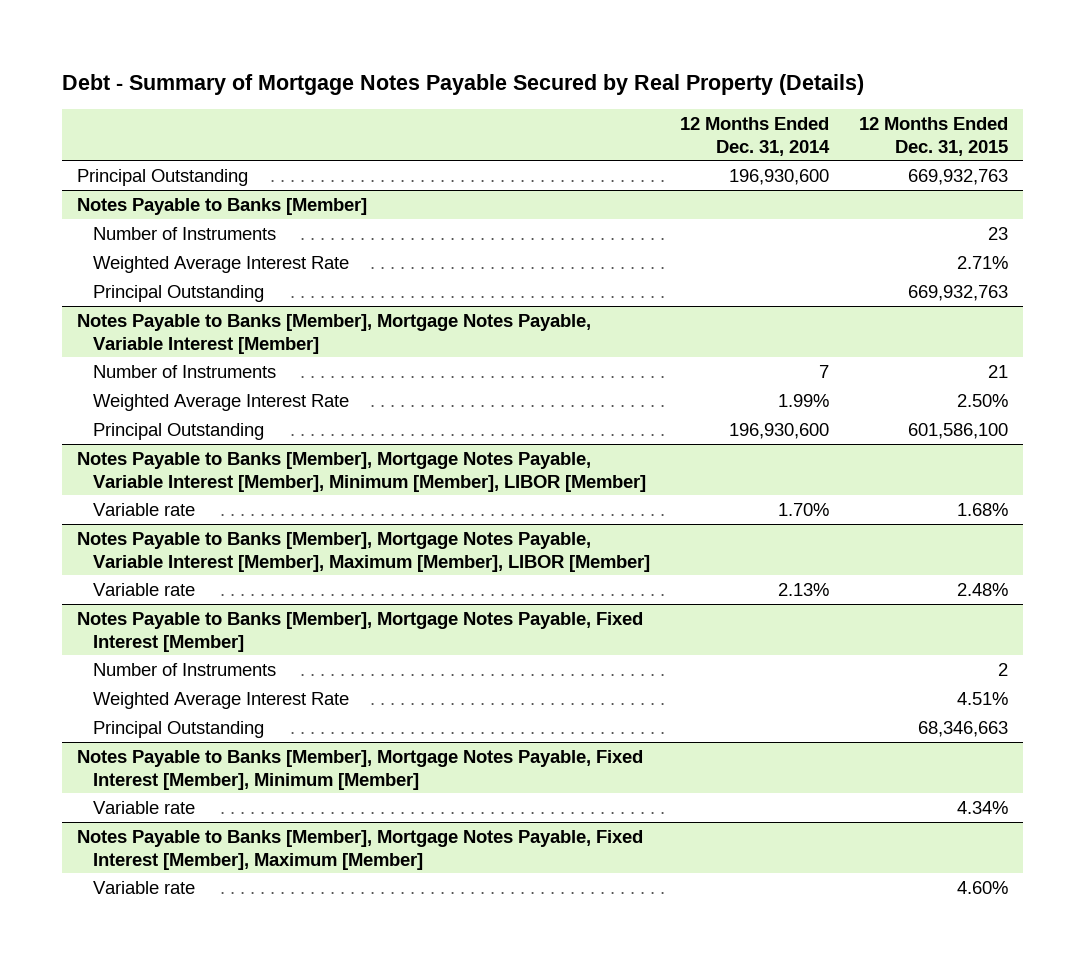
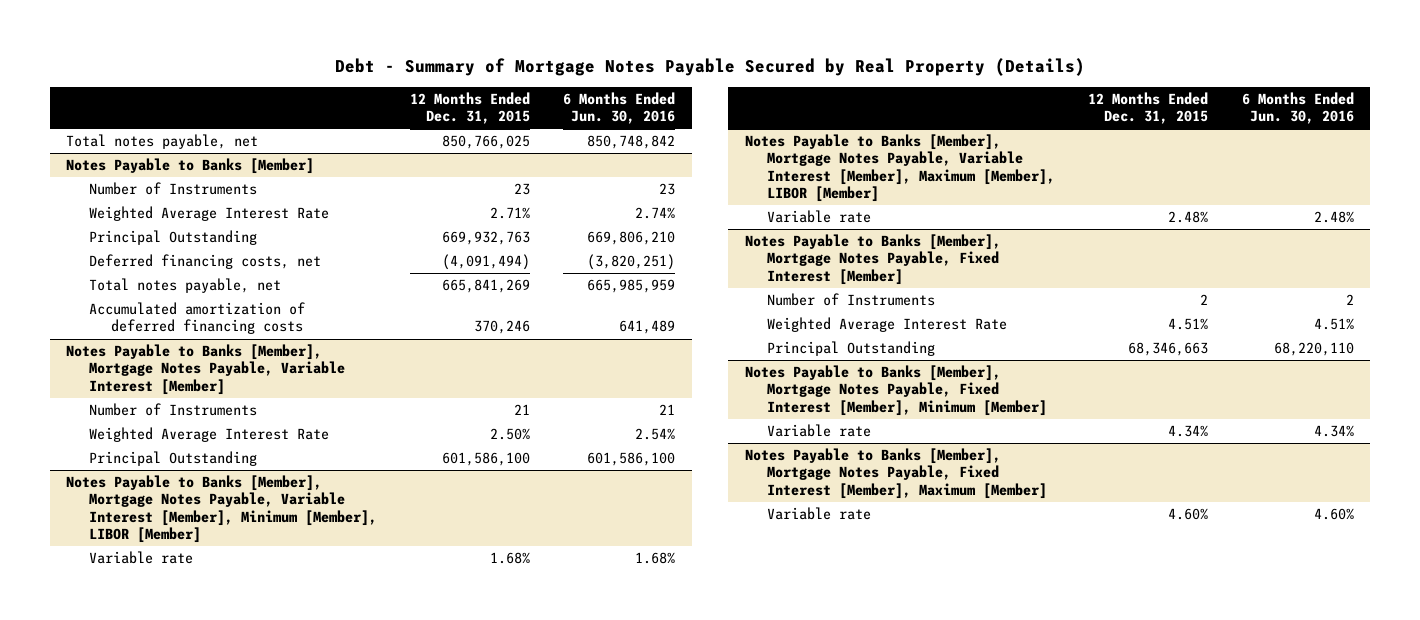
[680,116,831,156] 12 Months Ended Dec. 31, 2014 -> none
none -> [563,92,676,125] 6 Months Ended Jun. 30, 2016
[76,168,248,186] Principal Outstanding -> none
none -> [66,134,259,150] Total notes payable, net
none -> [88,254,321,270] Deferred financing costs, net
none -> [88,278,281,294] Total notes payable, net
none -> [88,302,305,335] Accumulated amortization of deferred financing costs

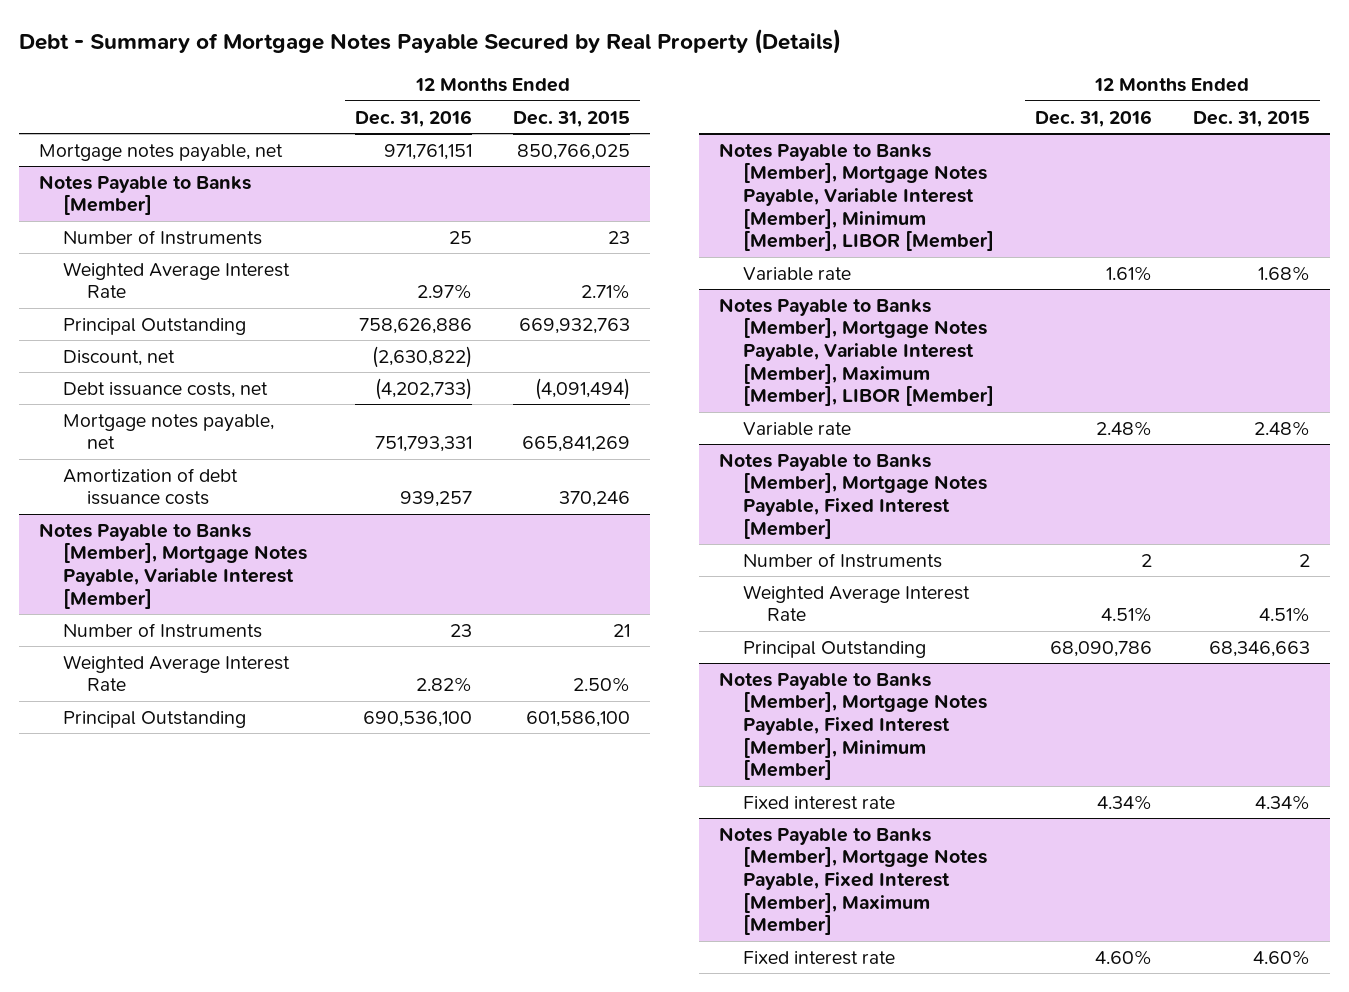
[563,92,676,125] 6 Months Ended Jun. 30, 2016 -> none
none -> [355,109,473,127] Dec. 31, 2016
[66,134,259,150] Total notes payable, net -> [39,143,284,162] Mortgage notes payable, net
none -> [63,349,176,366] Discount, net
[88,254,321,270] Deferred financing costs, net -> [63,381,269,398] Debt issuance costs, net
[88,278,281,294] Total notes payable, net -> [63,413,275,450] Mortgage notes payable, net
[88,302,305,335] Accumulated amortization of deferred financing costs -> [63,467,239,506] Amortization of debt issuance costs
[767,424,872,438] Variable rate -> [743,795,896,810] Fixed interest rate
[767,507,872,521] Variable rate -> none
none -> [743,950,896,965] Fixed interest rate

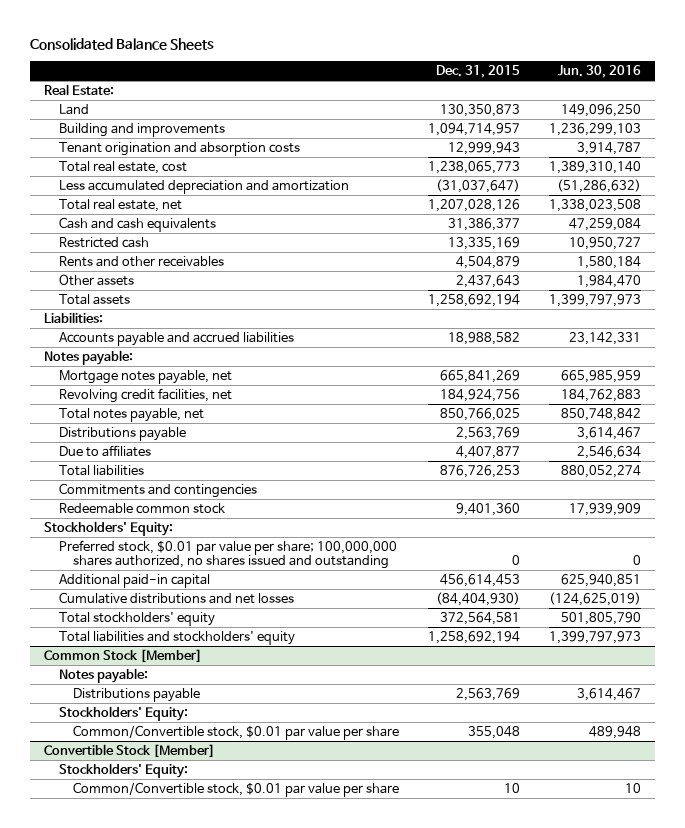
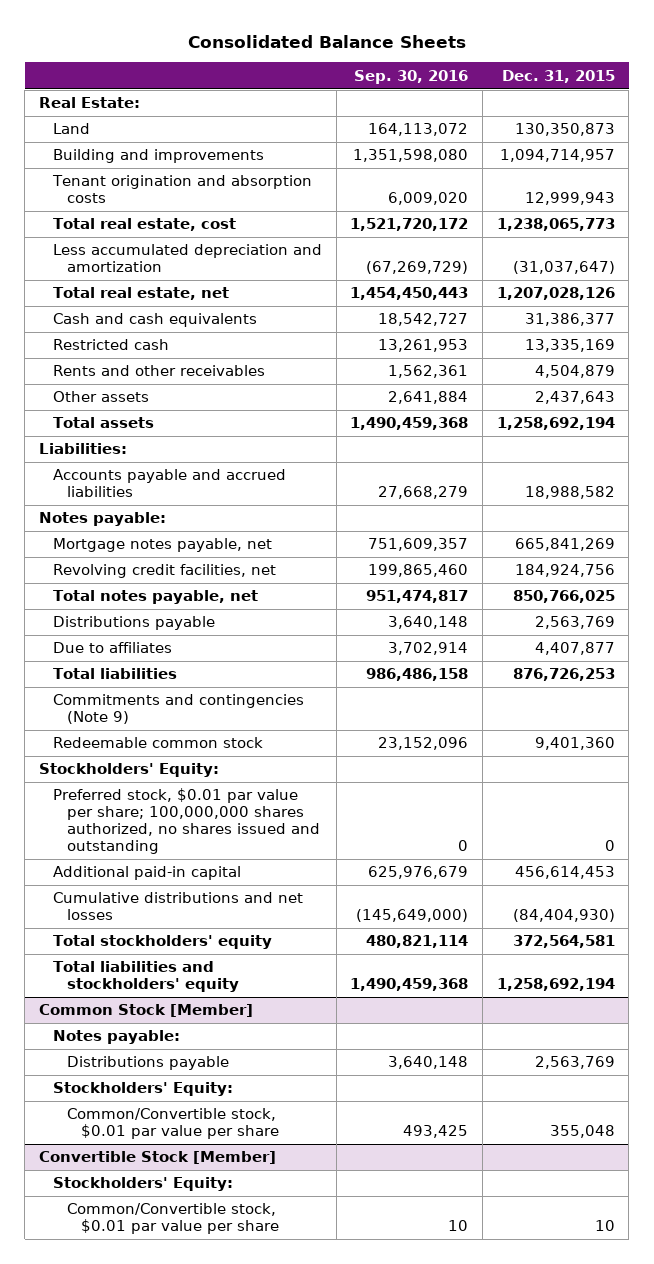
[557,65,641,79] Jun. 30, 2016 -> none
none -> [354,69,469,84] Sep. 30, 2016
[58,483,257,499] Commitments and contingencies -> [53,694,305,725] Commitments and contingencies (Note 9)

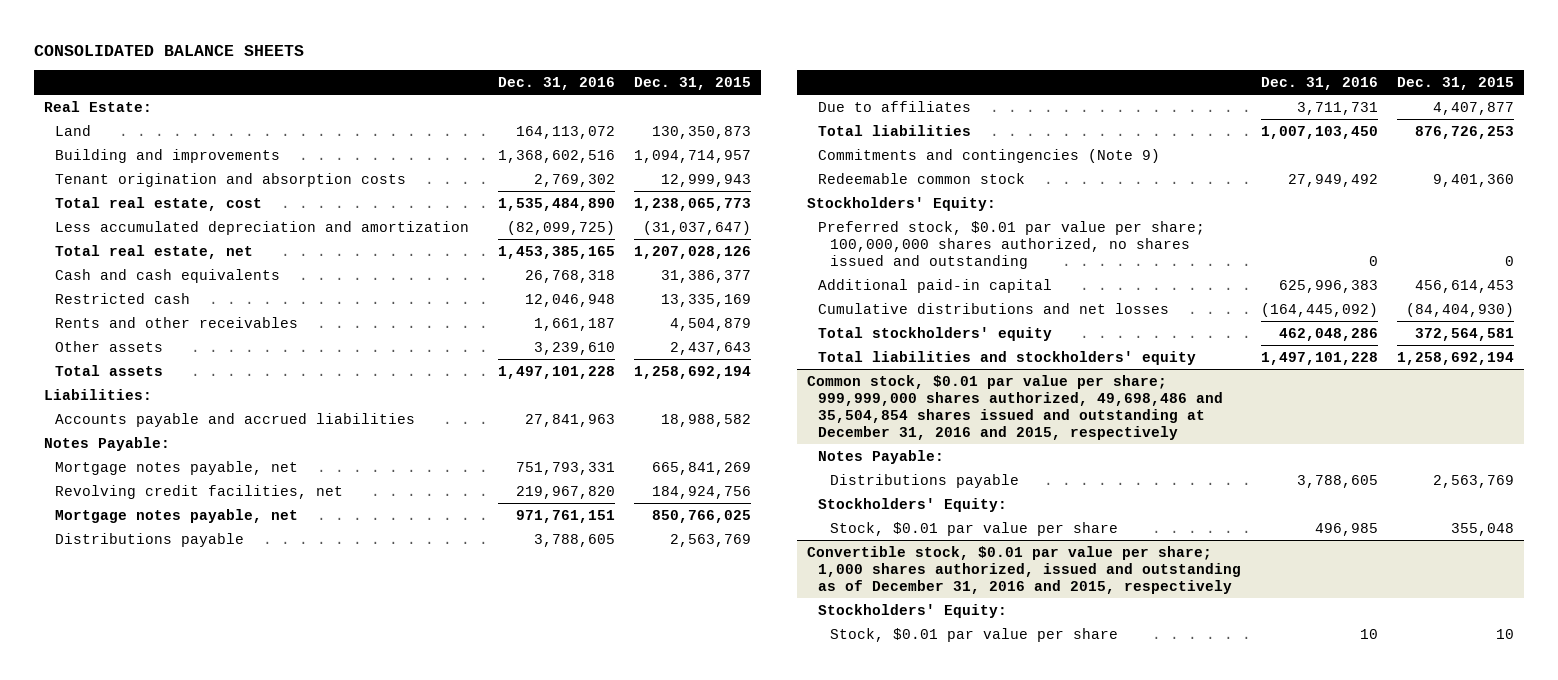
[187,34,466,48] Consolidated Balance Sheets -> [33,45,304,57] CONSOLIDATED BALANCE SHEETS
[354,69,469,84] Sep. 30, 2016 -> none
none -> [497,76,615,90] Dec. 31, 2016
[39,512,167,527] Notes payable: -> [43,436,170,451] Notes Payable:
[53,590,259,605] Total notes payable, net -> [55,508,299,523] Mortgage notes payable, net
[39,1004,254,1018] Common Stock [Member] -> [806,374,1224,440] Common stock, $0.01 par value per share; 999,999,000 shares authorized, 49,698,486 and 35,504,854 shares issued and outstanding at December 31, 2016 and 2015, respectively
[53,1030,181,1045] Notes payable: -> [818,449,945,464] Notes Payable:
[67,1108,280,1140] Common/Convertible stock, $0.01 par value per share -> [829,521,1118,536] Stock, $0.01 par value per share
[39,1151,277,1165] Convertible Stock [Member] -> [806,545,1242,594] Convertible stock, $0.01 par value per share; 1,000 shares authorized, issued and outstanding as of December 31, 2016 and 2015, respectively
[67,1203,280,1235] Common/Convertible stock, $0.01 par value per share -> [829,627,1118,642] Stock, $0.01 par value per share

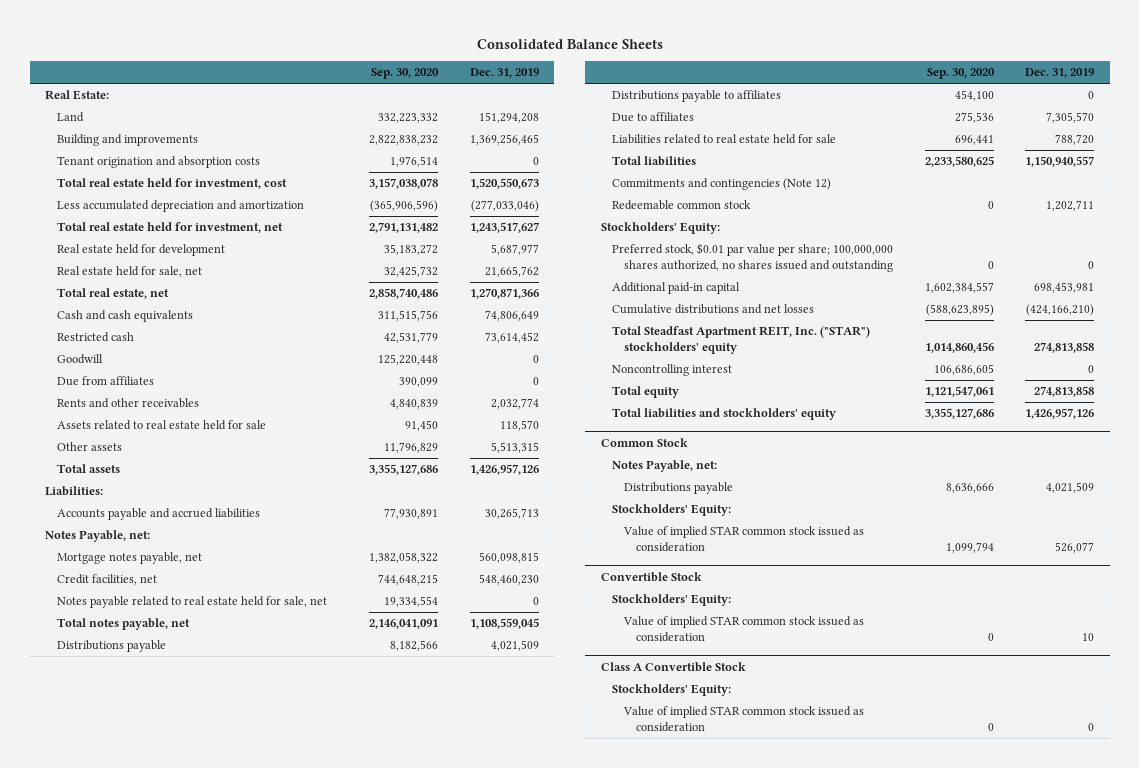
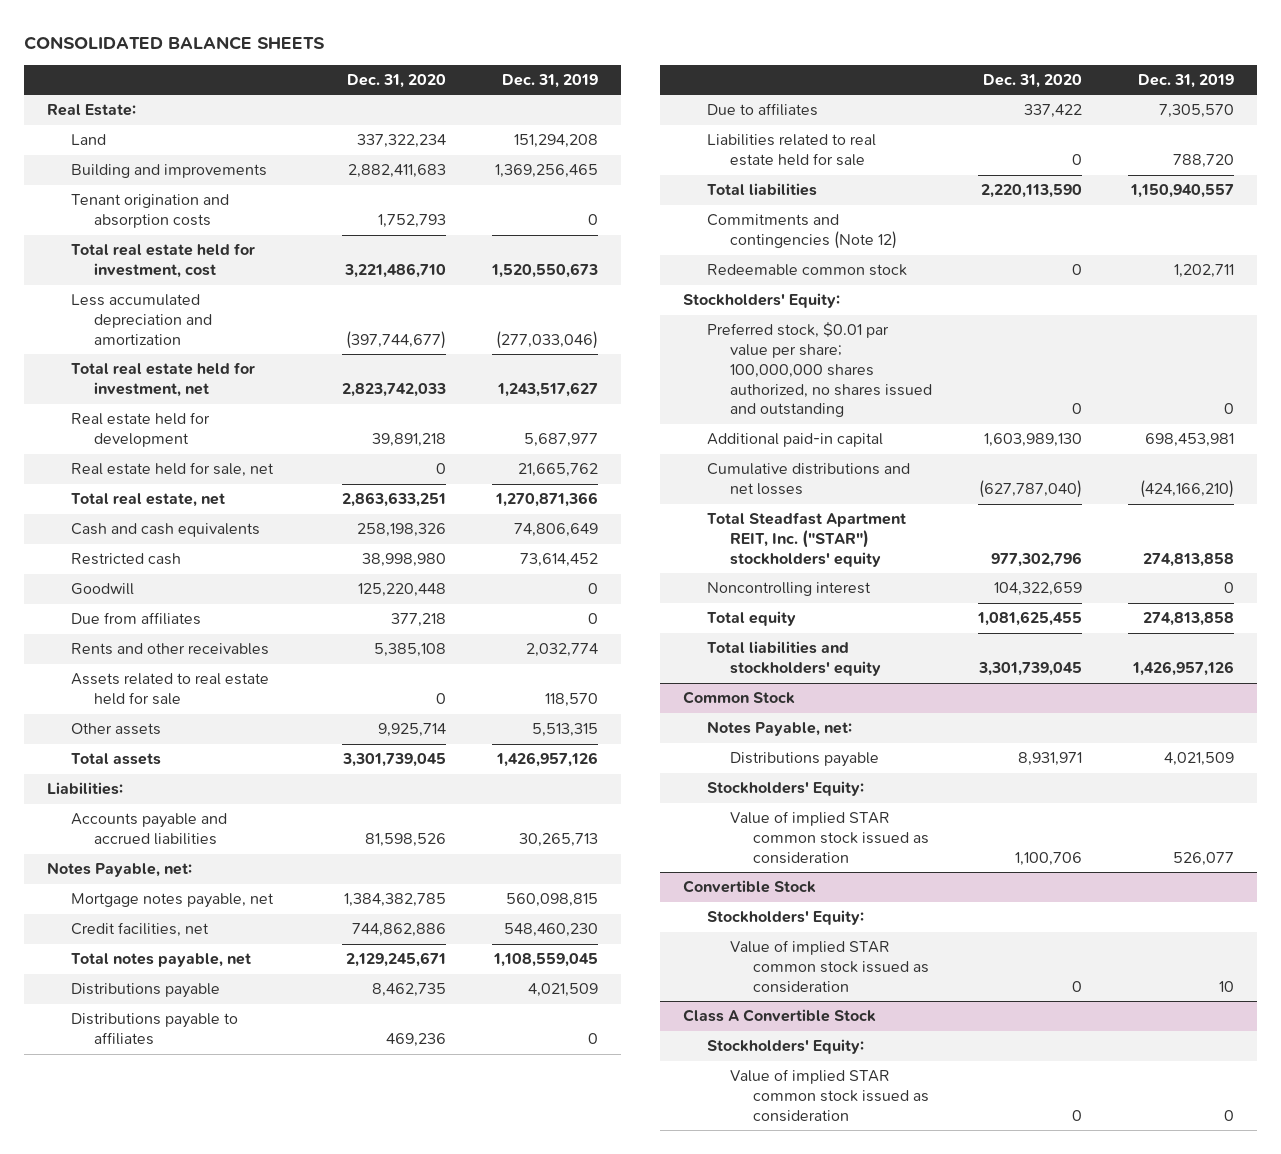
[476,38,663,49] Consolidated Balance Sheets -> [24,35,326,50] CONSOLIDATED BALANCE SHEETS
[371,68,440,80] Sep. 30, 2020 -> none
none -> [346,73,446,88] Dec. 31, 2020
[56,595,327,608] Notes payable related to real estate held for sale, net -> none

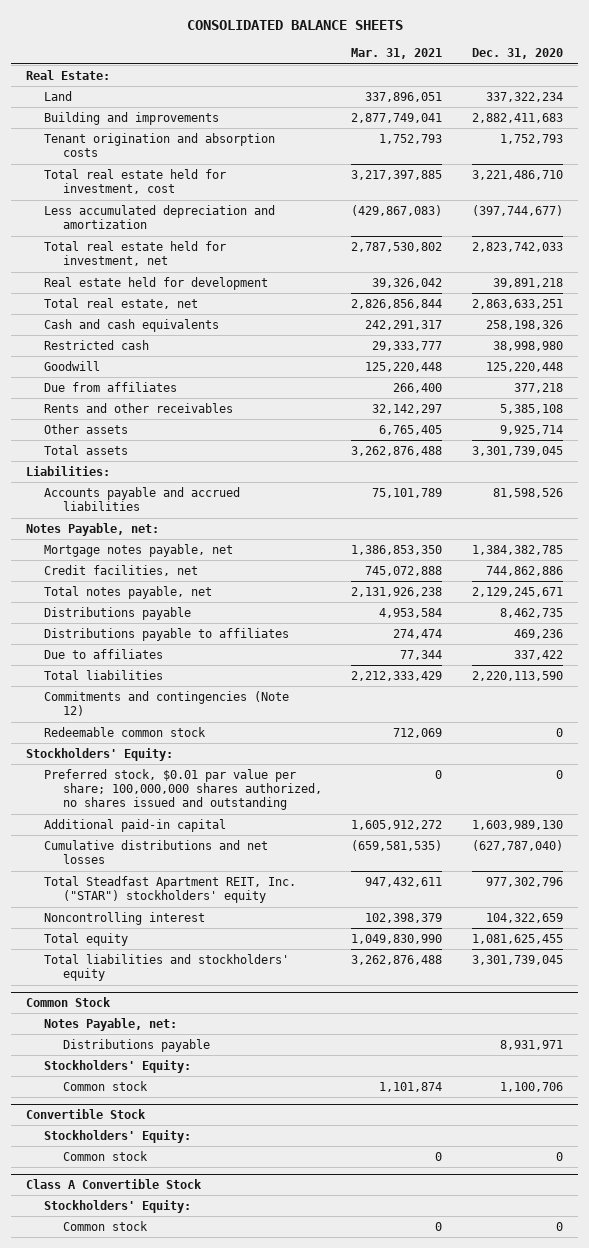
[501,73,598,88] Dec. 31, 2019 -> none
none -> [351,48,443,60] Mar. 31, 2021
[70,462,274,478] Real estate held for sale, net -> none
[70,673,269,706] Assets related to real estate held for sale -> none
[706,134,876,167] Liabilities related to real estate held for sale -> none
[729,811,930,864] Value of implied STAR common stock issued as consideration -> [62,1081,148,1092] Common stock
[729,940,930,993] Value of implied STAR common stock issued as consideration -> [62,1151,148,1162] Common stock
[729,1069,930,1122] Value of implied STAR common stock issued as consideration -> [62,1221,148,1232] Common stock

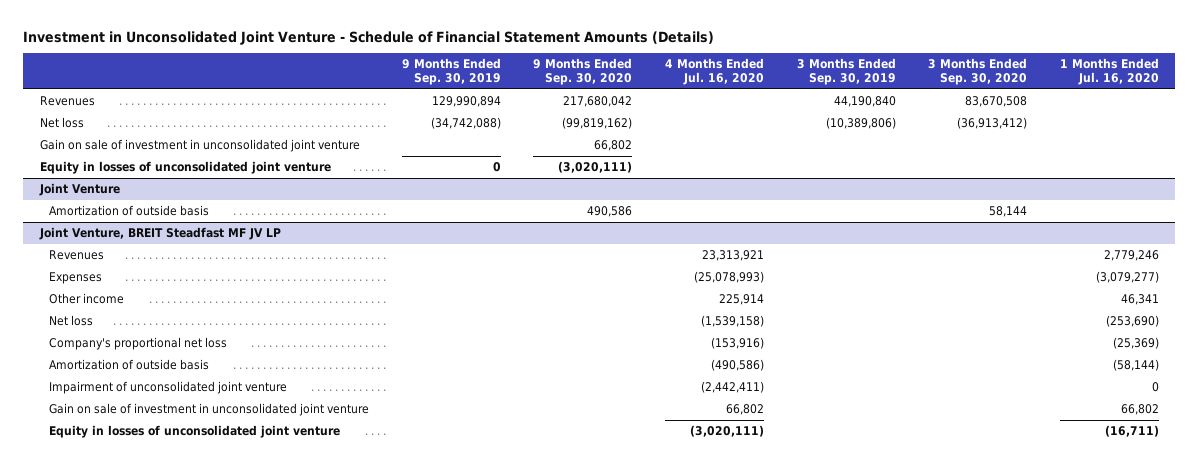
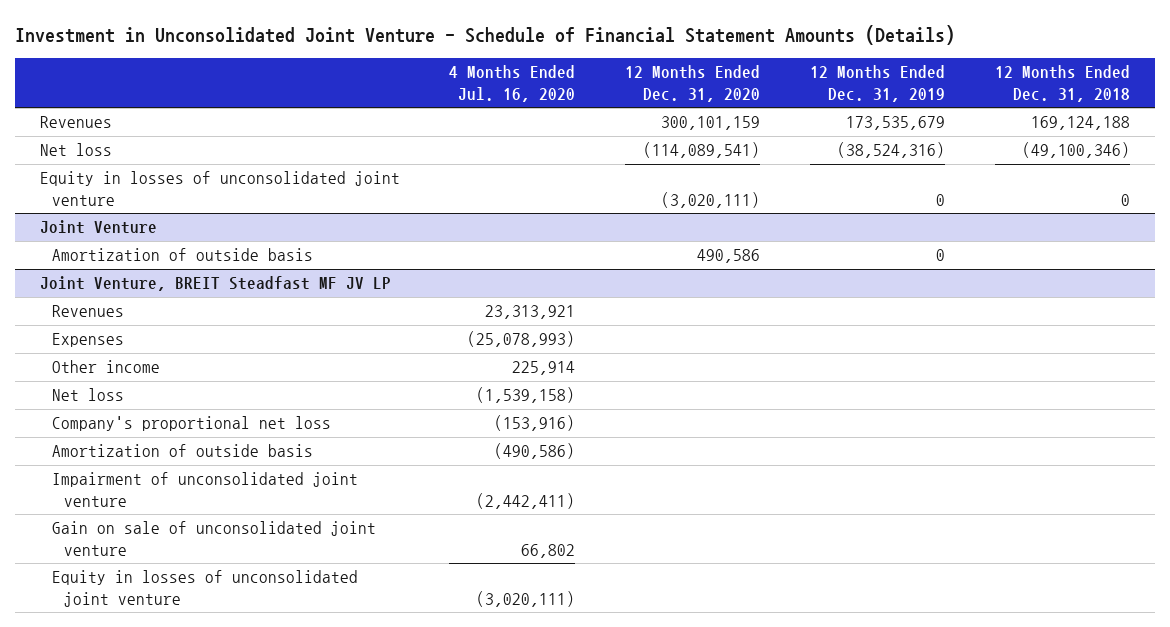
[401,58,501,86] 9 Months Ended Sep. 30, 2019 -> none
[533,58,633,86] 9 Months Ended Sep. 30, 2020 -> none
[796,58,896,86] 3 Months Ended Sep. 30, 2019 -> none
[928,58,1028,86] 3 Months Ended Sep. 30, 2020 -> none
[1059,58,1159,86] 1 Months Ended Jul. 16, 2020 -> none
none -> [625,65,761,102] 12 Months Ended Dec. 31, 2020
none -> [810,65,946,102] 12 Months Ended Dec. 31, 2019
none -> [994,65,1130,102] 12 Months Ended Dec. 31, 2018
[39,139,360,153] Gain on sale of investment in unconsolidated joint venture -> none
[49,403,370,417] Gain on sale of investment in unconsolidated joint venture -> [51,521,376,556] Gain on sale of unconsolidated joint venture

